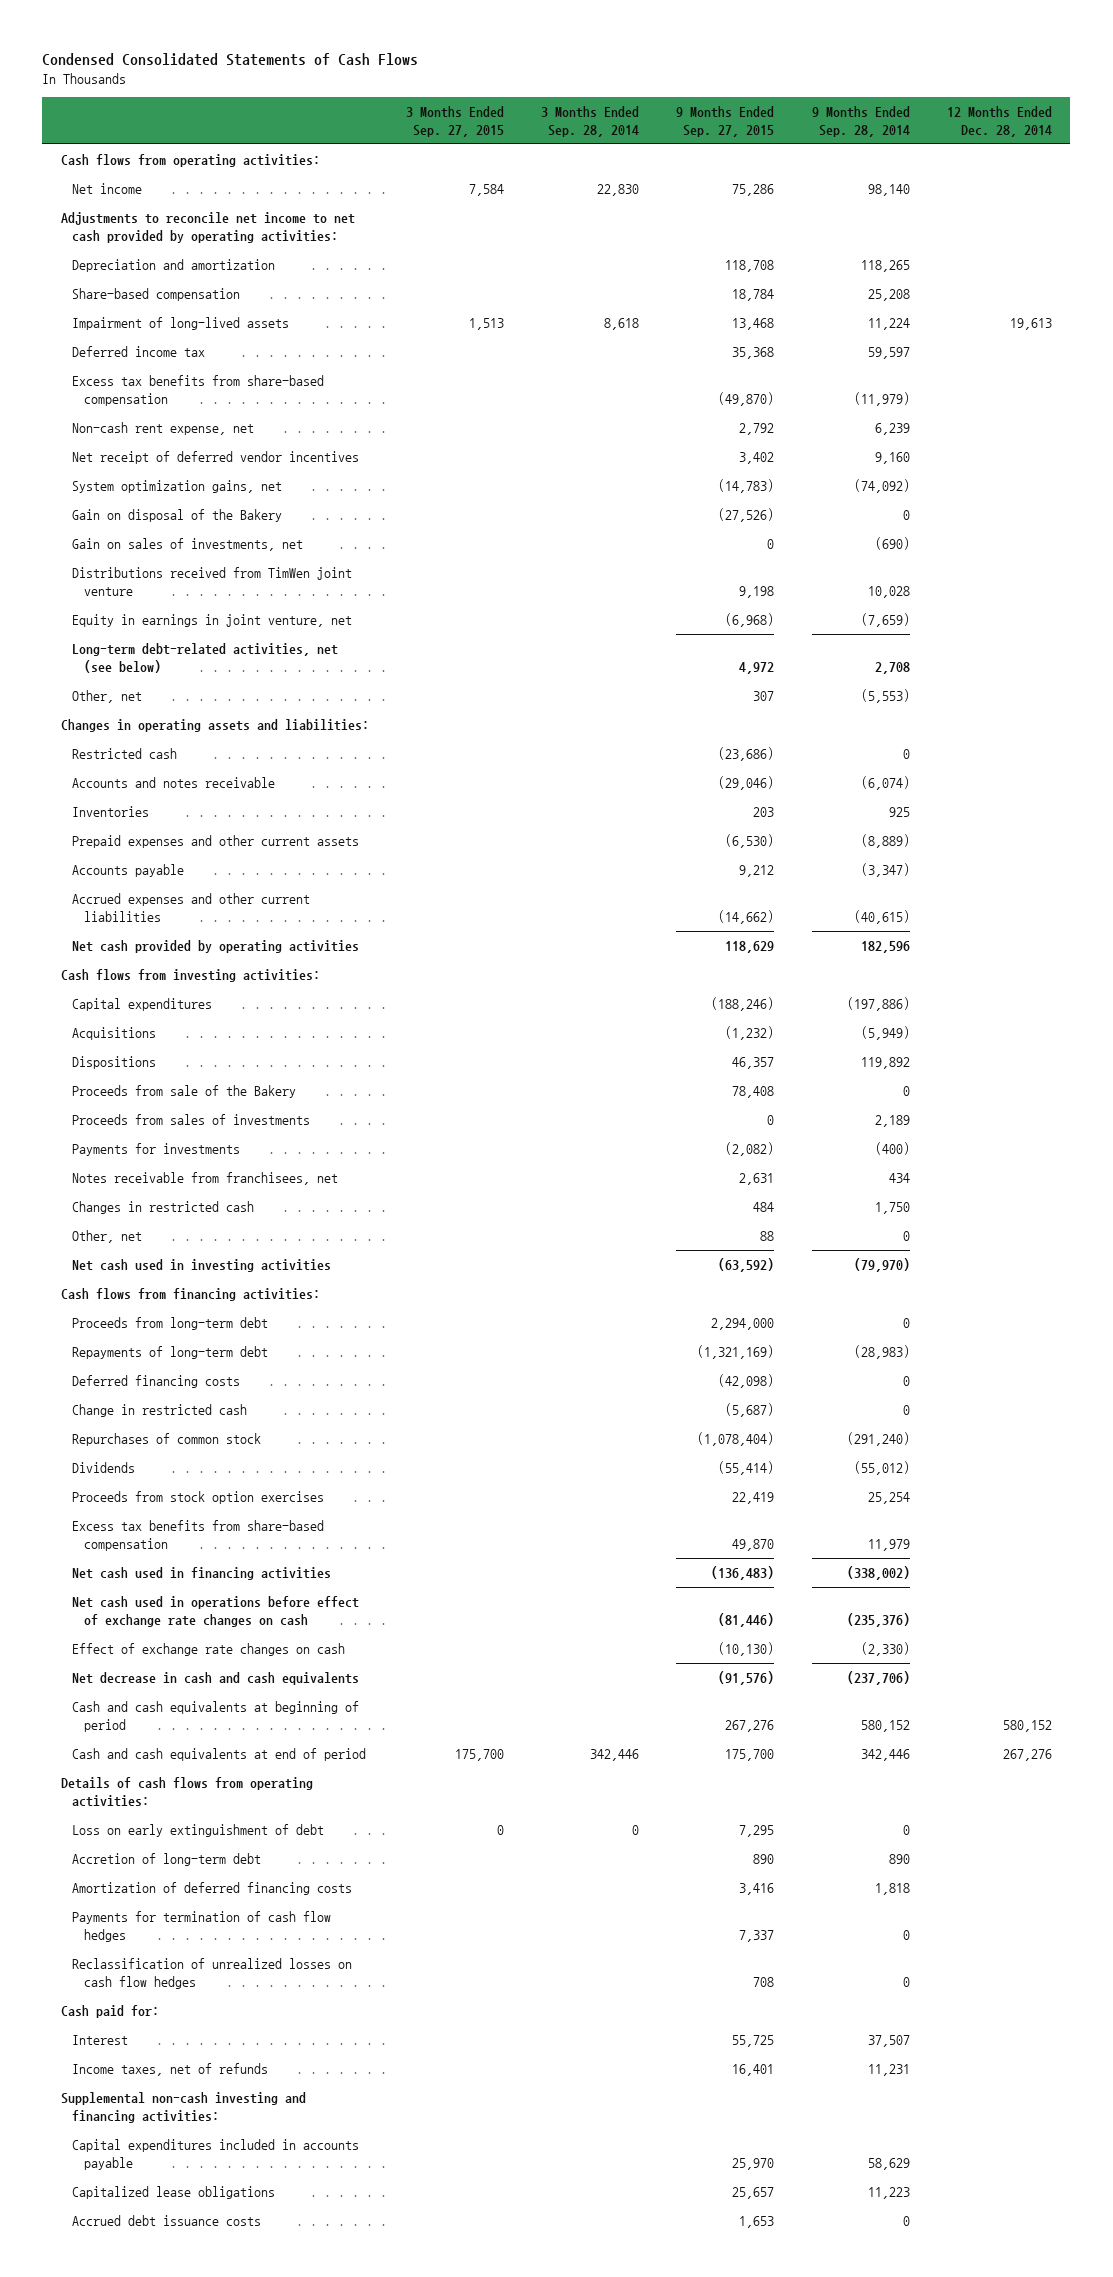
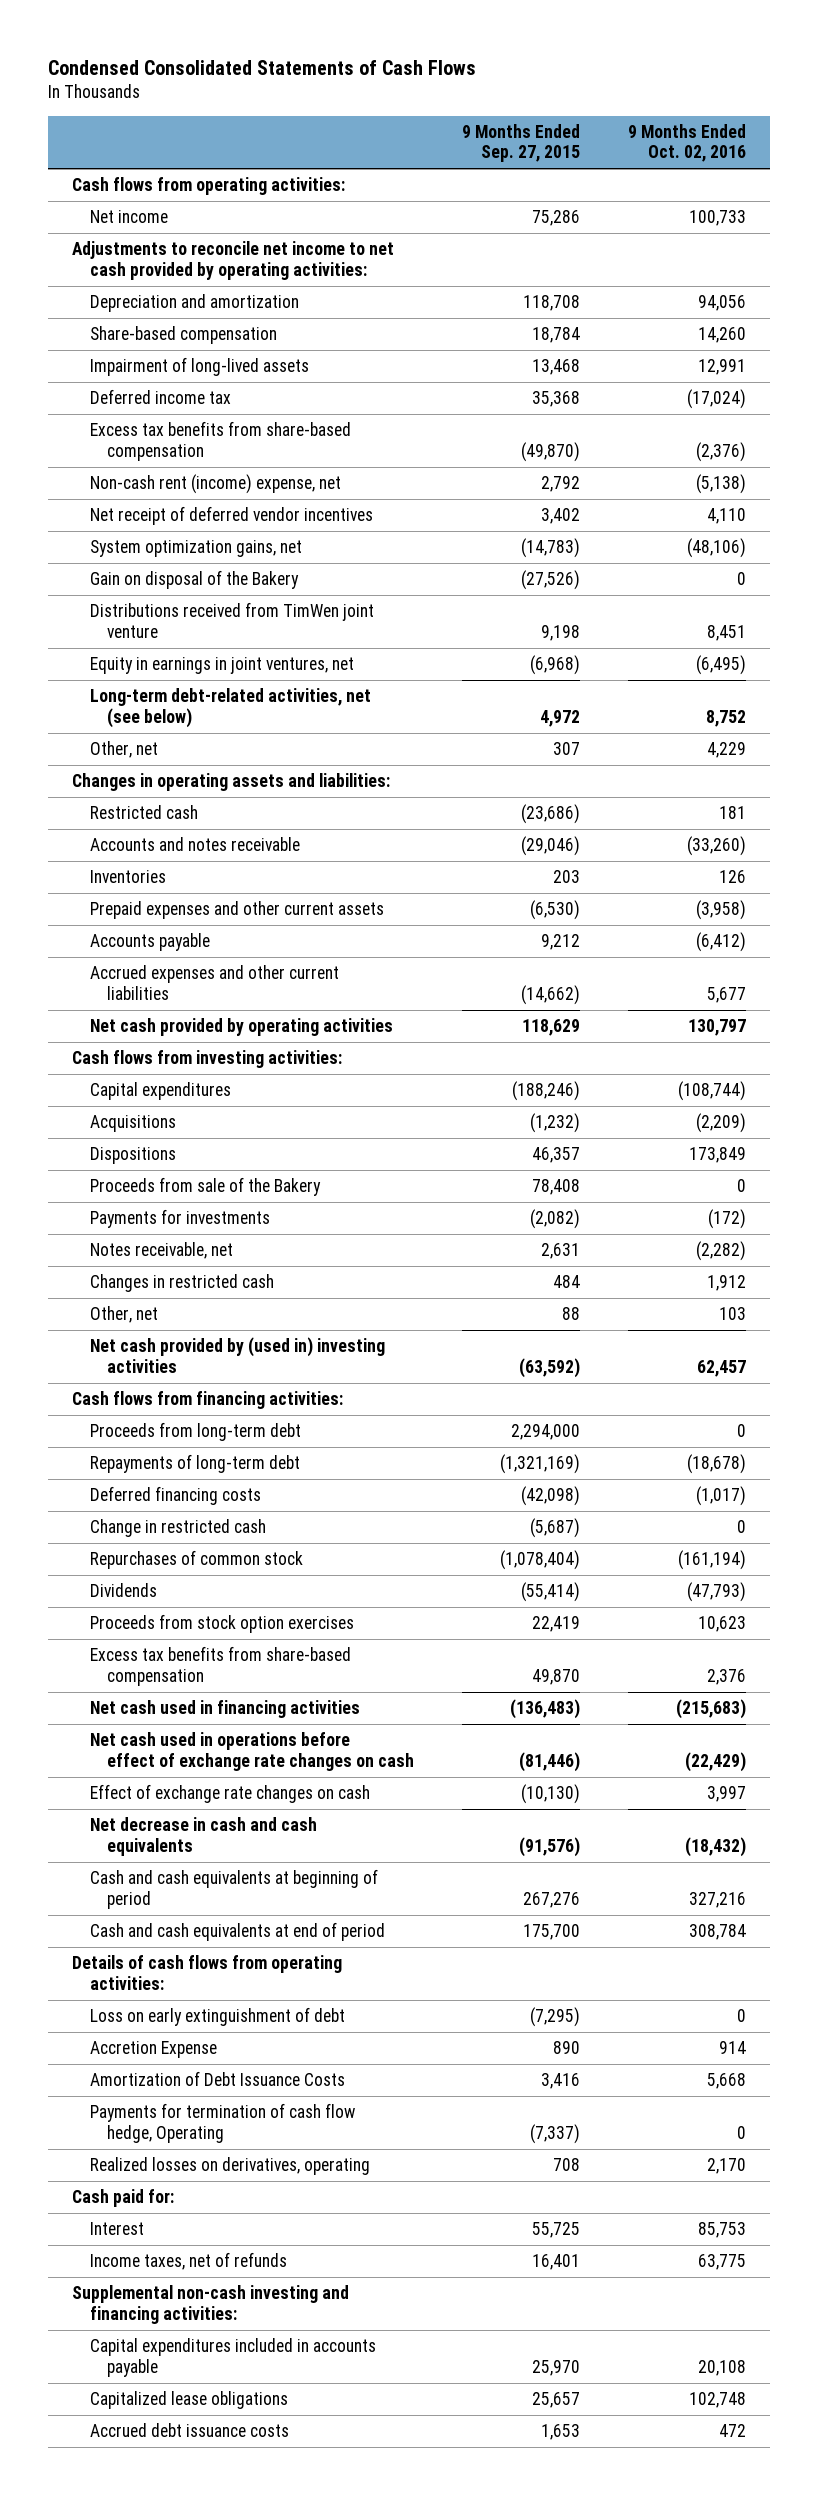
[405,105,504,137] 3 Months Ended Sep. 27, 2015 -> none
[541,105,640,137] 3 Months Ended Sep. 28, 2014 -> none
[811,105,910,137] 9 Months Ended Sep. 28, 2014 -> none
[946,105,1052,137] 12 Months Ended Dec. 28, 2014 -> none
none -> [627,124,746,163] 9 Months Ended Oct. 02, 2016
[72,421,255,435] Non-cash rent expense, net -> [89,474,341,495] Non-cash rent (income) expense, net
[72,537,304,551] Gain on sales of investments, net -> none
[72,613,353,627] Equity in earnings in joint venture, net -> [89,657,354,675] Equity in earnings in joint ventures, net
[72,1113,311,1125] Proceeds from sales of investments -> none
[72,1171,339,1185] Notes receivable from franchisees, net -> [89,1242,233,1260] Notes receivable, net
[72,1258,332,1272] Net cash used in investing activities -> [89,1337,385,1373] Net cash provided by (used in) investing activities
[739,1824,775,1837] 7,295 -> [530,2007,581,2028] (7,295)
[72,1852,262,1866] Accretion of long-term debt -> [89,2041,217,2059] Accretion Expense
[72,1881,353,1895] Amortization of deferred financing costs -> [89,2071,345,2087] Amortization of Debt Issuance Costs
[72,1910,332,1942] Payments for termination of cash flow hedges -> [89,2103,355,2143] Payments for termination of cash flow hedge, Operating
[739,1929,775,1942] 7,337 -> [530,2123,581,2144] (7,337)
[72,1957,353,1989] Reclassification of unrealized losses on cash flow hedges -> [89,2157,370,2176] Realized losses on derivatives, operating

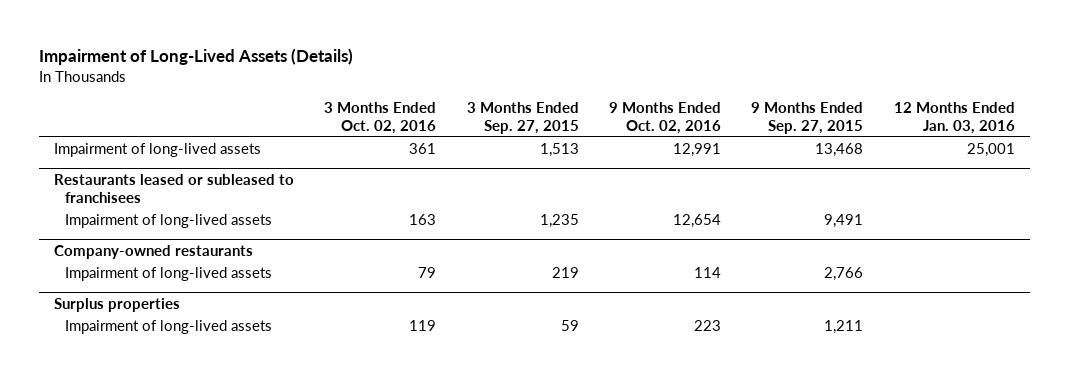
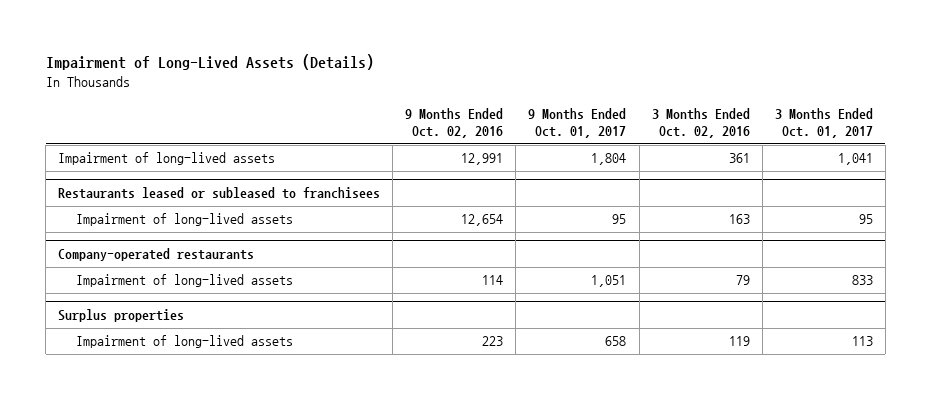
[466,102,579,135] 3 Months Ended Sep. 27, 2015 -> none
[751,102,864,135] 9 Months Ended Sep. 27, 2015 -> none
[893,102,1015,135] 12 Months Ended Jan. 03, 2016 -> none
none -> [528,107,627,139] 9 Months Ended Oct. 01, 2017
none -> [774,107,873,139] 3 Months Ended Oct. 01, 2017
[53,245,253,260] Company-owned restaurants -> [58,248,255,262] Company-operated restaurants

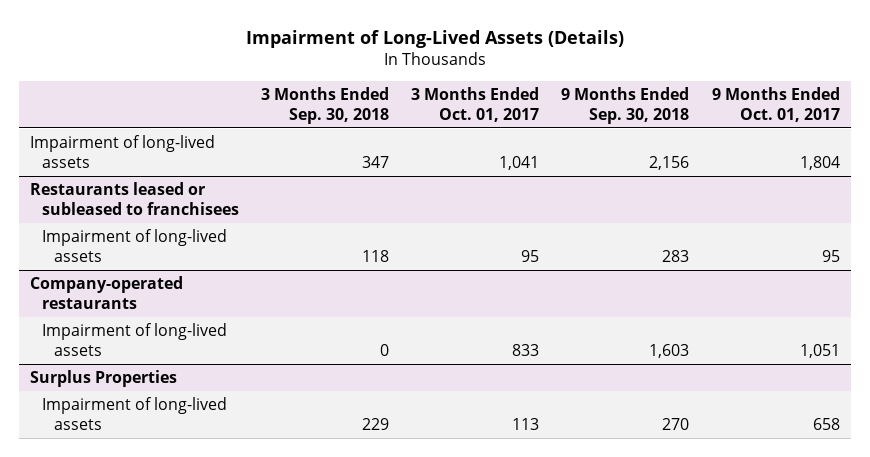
[405,107,504,139] 9 Months Ended Oct. 02, 2016 -> none
[651,107,750,139] 3 Months Ended Oct. 02, 2016 -> none
none -> [261,87,390,124] 3 Months Ended Sep. 30, 2018
none -> [561,87,690,124] 9 Months Ended Sep. 30, 2018
[58,309,185,323] Surplus properties -> [30,370,178,388] Surplus Properties

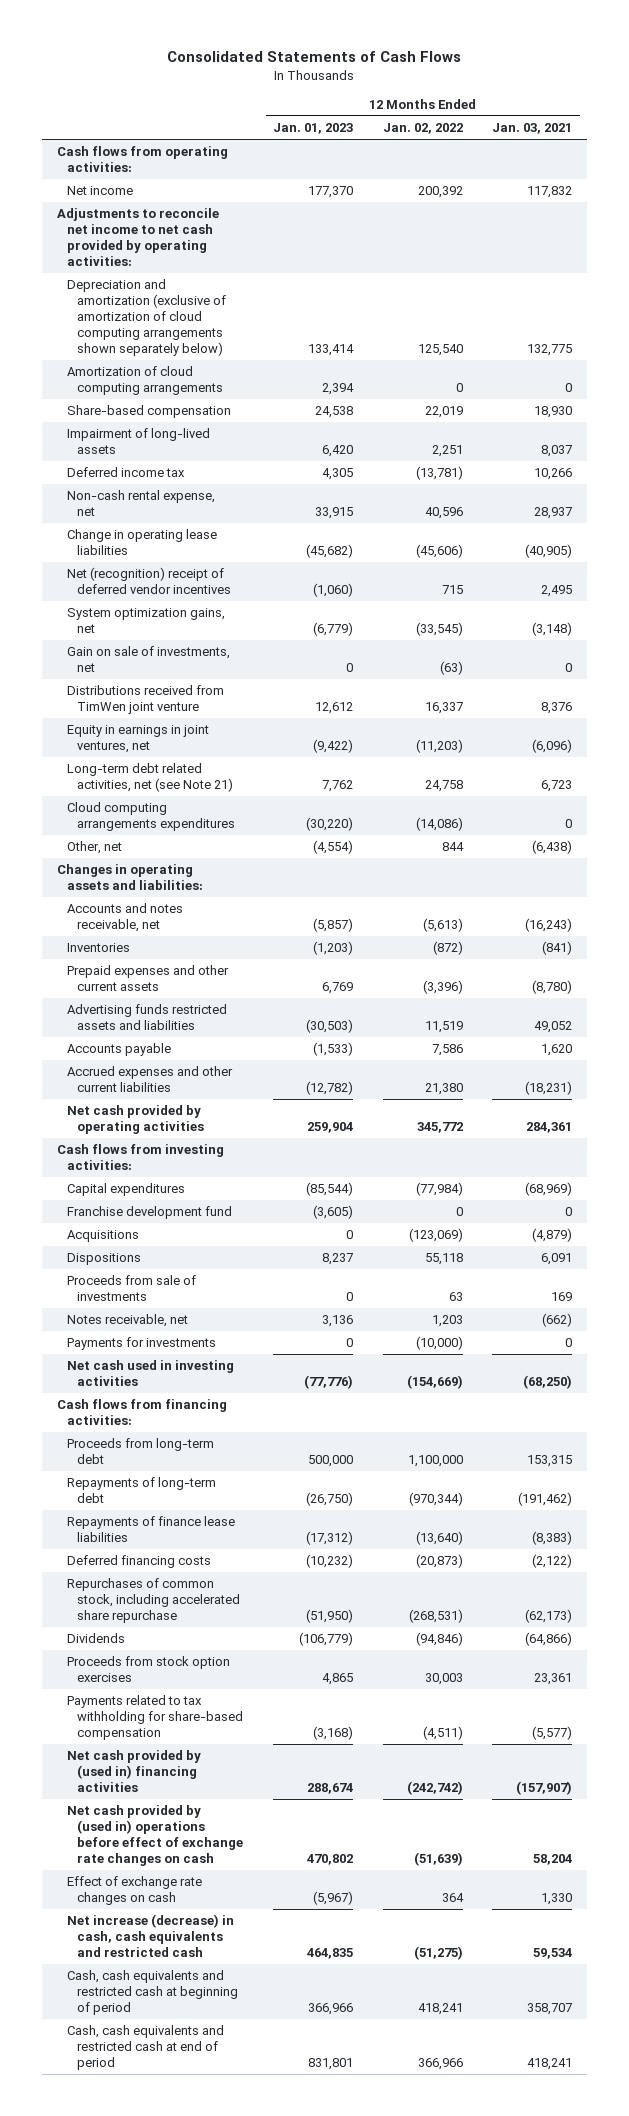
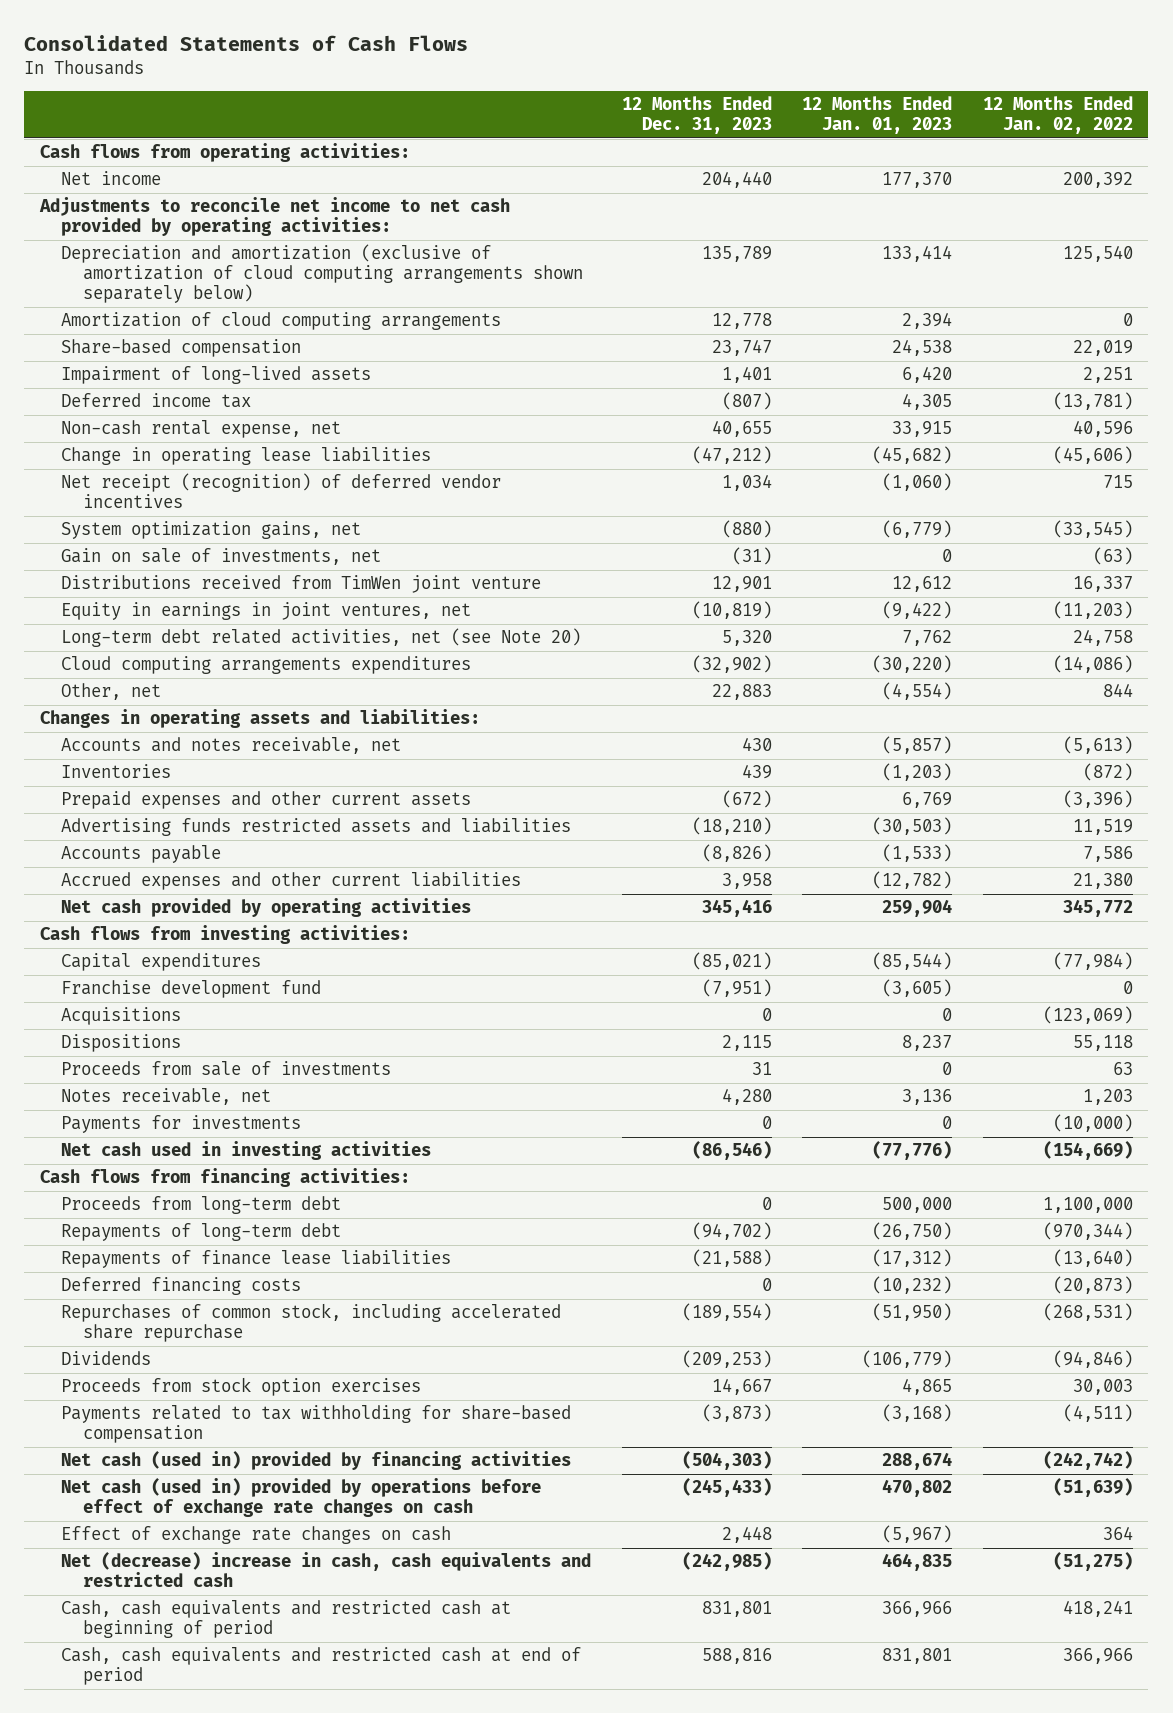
[492,123,573,135] Jan. 03, 2021 -> none
none -> [621,96,772,135] 12 Months Ended Dec. 31, 2023
[66,567,232,595] Net (recognition) receipt of deferred vendor incentives -> [61,473,502,509] Net receipt (recognition) of deferred vendor incentives
[66,763,234,793] Long-term debt related activities, net (see Note 21) -> [61,628,582,648] Long-term debt related activities, net (see Note 20)
[66,1750,201,1793] Net cash provided by (used in) financing activities -> [61,1451,572,1471] Net cash (used in) provided by financing activities
[66,1805,244,1866] Net cash provided by (used in) operations before effect of exchange rate changes on cash -> [61,1478,542,1518] Net cash (used in) provided by operations before effect of exchange rate changes on cash
[66,1914,234,1958] Net increase (decrease) in cash, cash equivalents and restricted cash -> [61,1552,592,1588] Net (decrease) increase in cash, cash equivalents and restricted cash

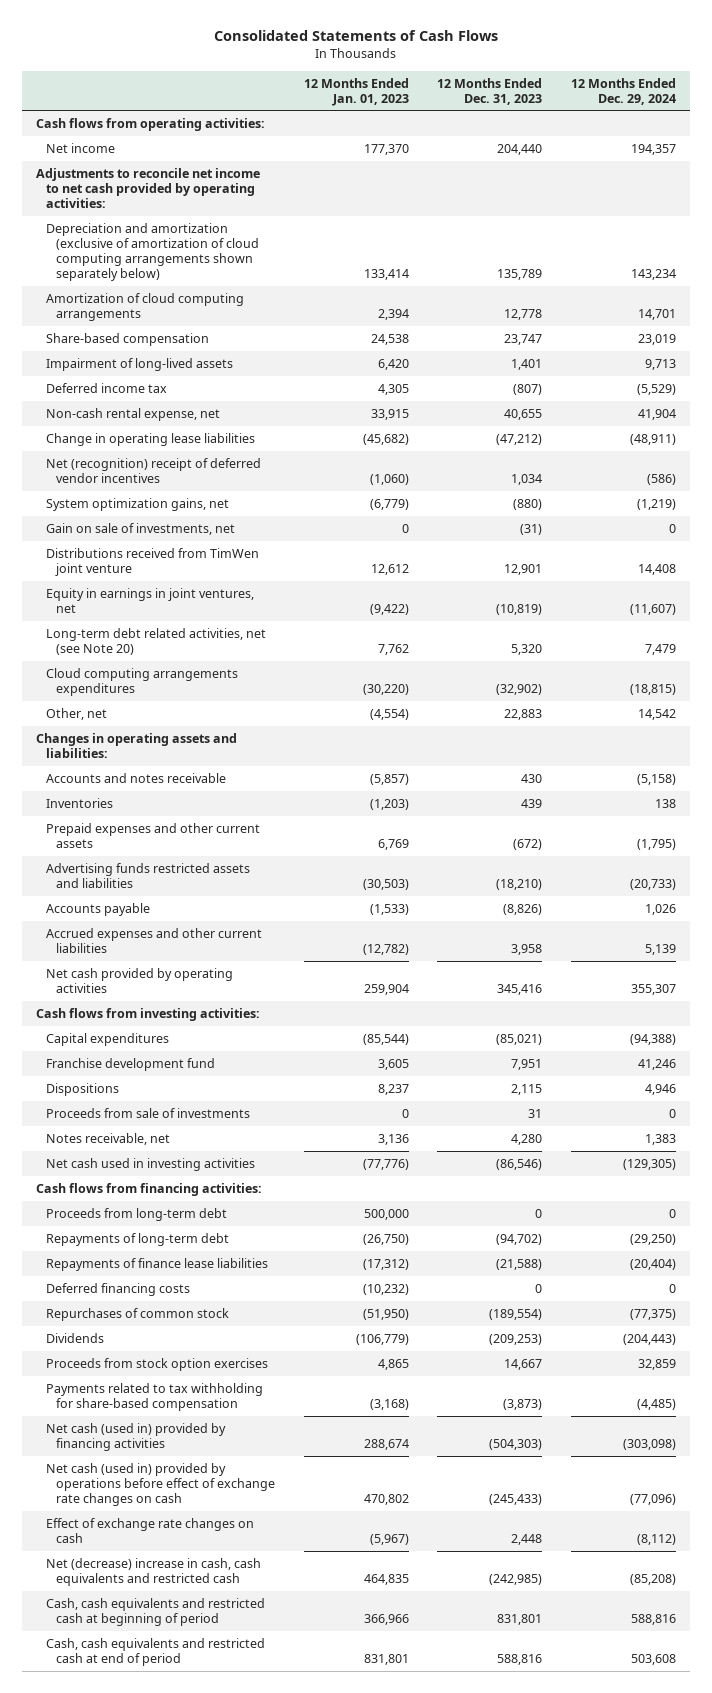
[983,96,1134,135] 12 Months Ended Jan. 02, 2022 -> none
none -> [571,77,677,105] 12 Months Ended Dec. 29, 2024
[61,473,502,509] Net receipt (recognition) of deferred vendor incentives -> [46,457,262,483] Net (recognition) receipt of deferred vendor incentives
[61,737,402,755] Accounts and notes receivable, net -> [46,772,227,783] Accounts and notes receivable
[61,1007,182,1026] Acquisitions -> none
[701,979,772,998] (7,951) -> [511,1058,543,1070] 7,951
[882,979,953,998] (3,605) -> [377,1058,409,1070] 3,605
[61,1115,302,1134] Payments for investments -> none
[61,1303,562,1343] Repurchases of common stock, including accelerated share repurchase -> [46,1307,230,1321] Repurchases of common stock

